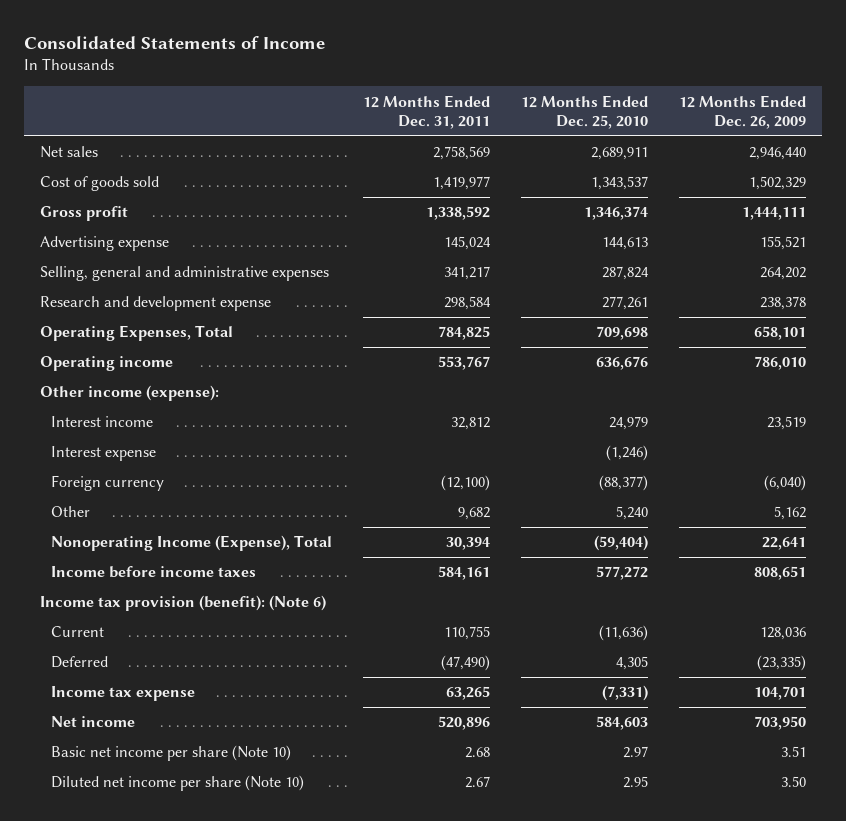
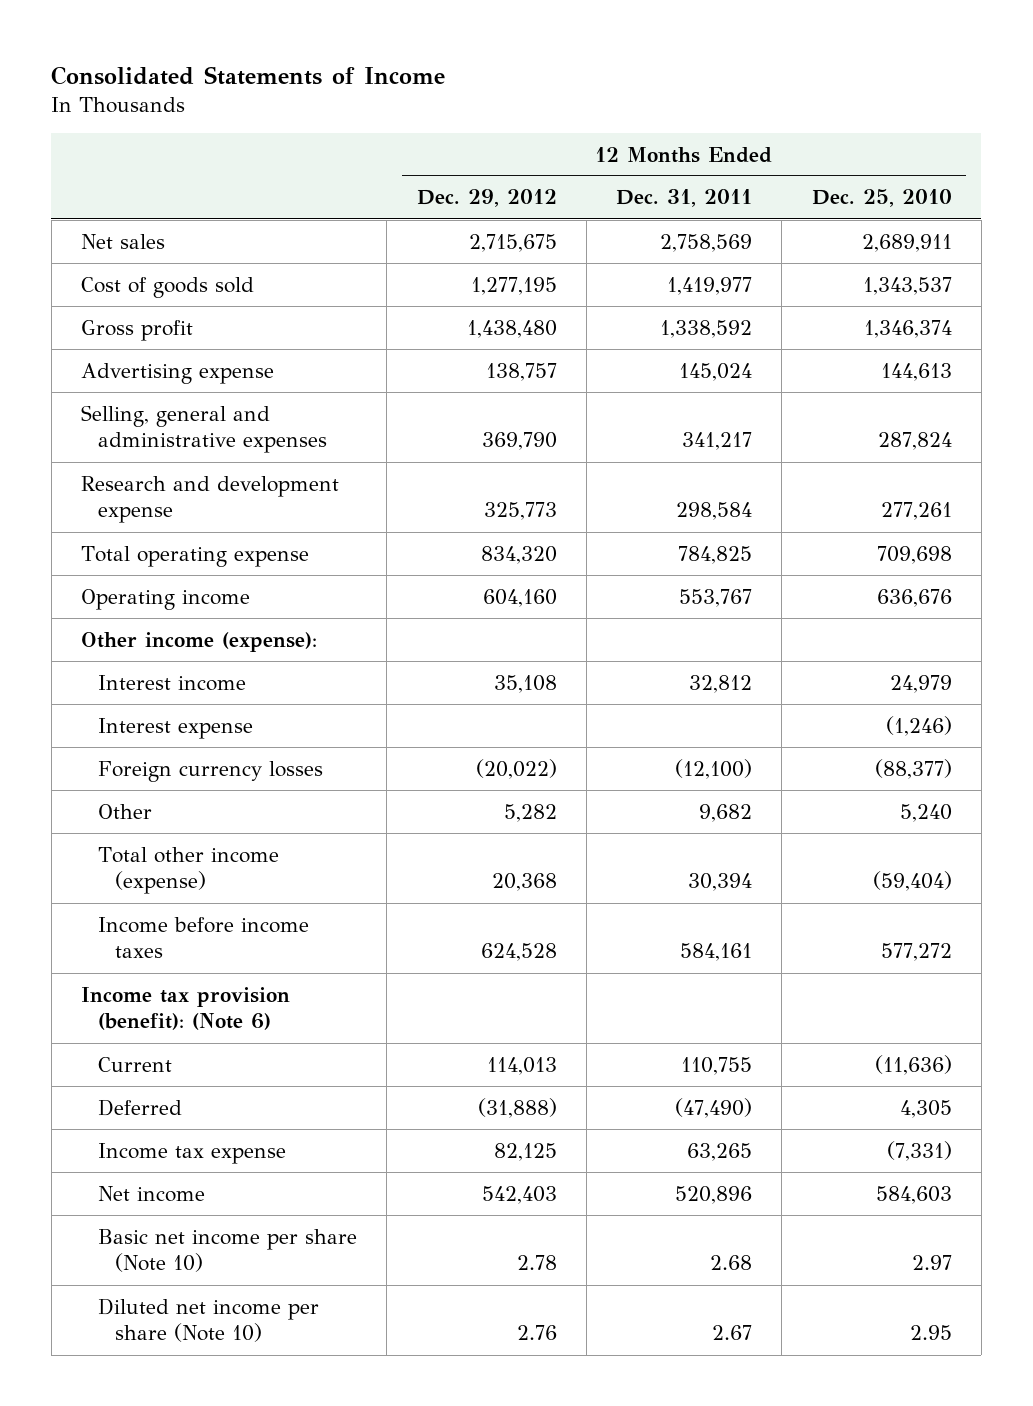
[679,94,807,129] 12 Months Ended Dec. 26, 2009 -> none
none -> [416,189,557,208] Dec. 29, 2012
[39,325,233,342] Operating Expenses, Total -> [81,545,310,567] Total operating expense
[51,475,165,492] Foreign currency -> [98,760,324,782] Foreign currency losses
[51,535,333,552] Nonoperating Income (Expense), Total -> [98,846,280,895] Total other income (expense)

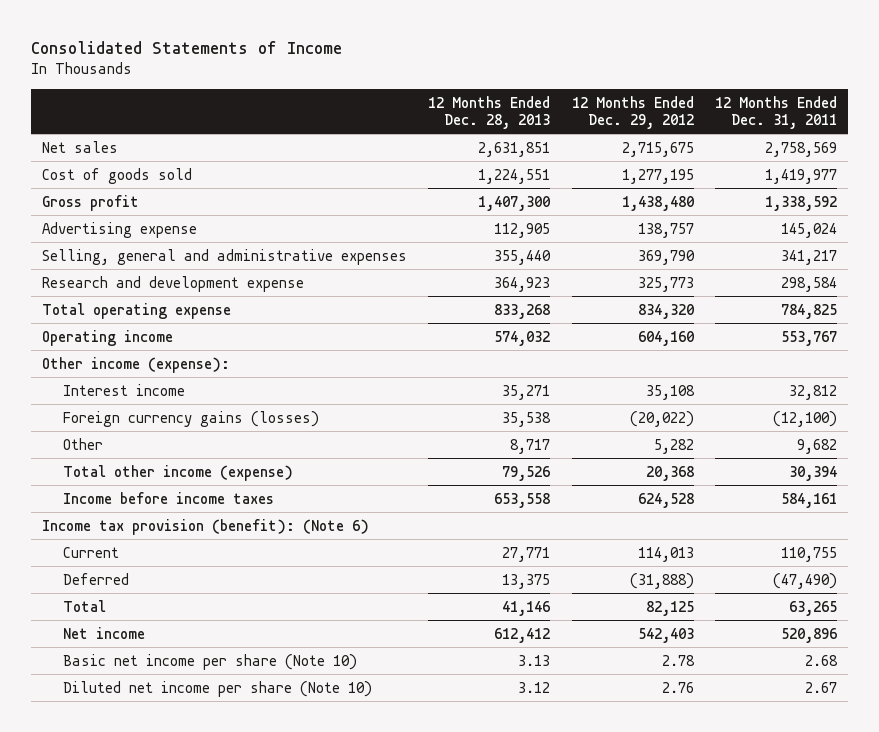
[811,189,952,208] Dec. 25, 2010 -> none
none -> [428,95,551,130] 12 Months Ended Dec. 28, 2013
[98,717,254,739] Interest expense -> none
[98,760,324,782] Foreign currency losses -> [63,410,320,427] Foreign currency gains (losses)
[98,1142,287,1164] Income tax expense -> [63,599,107,612] Total

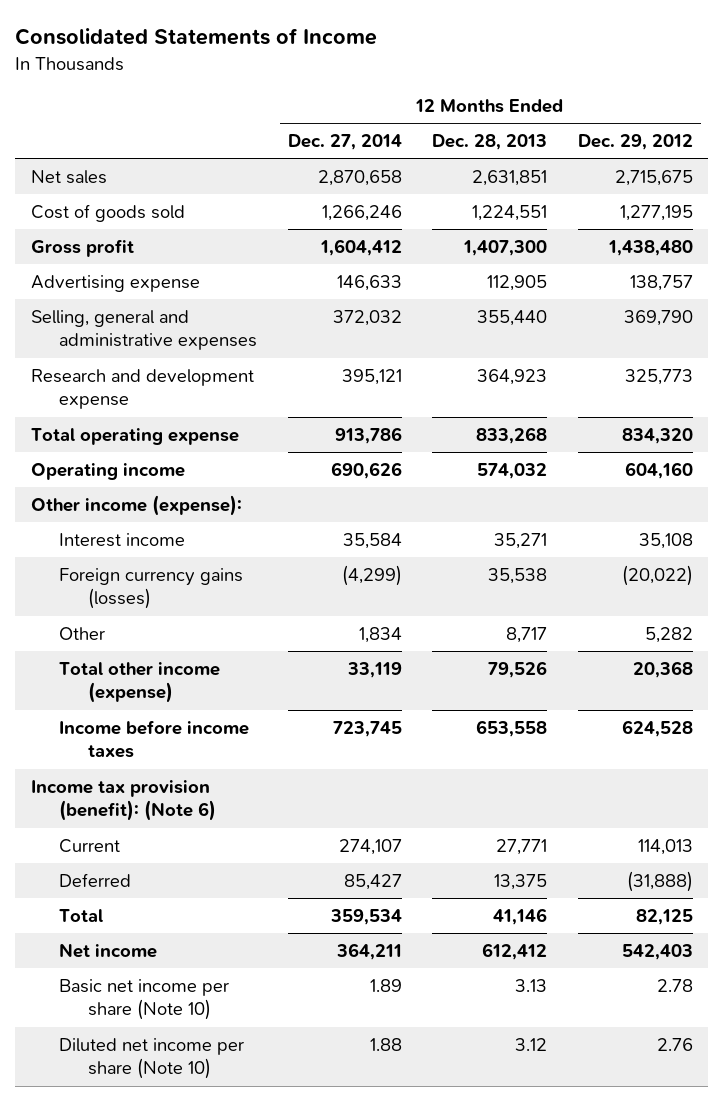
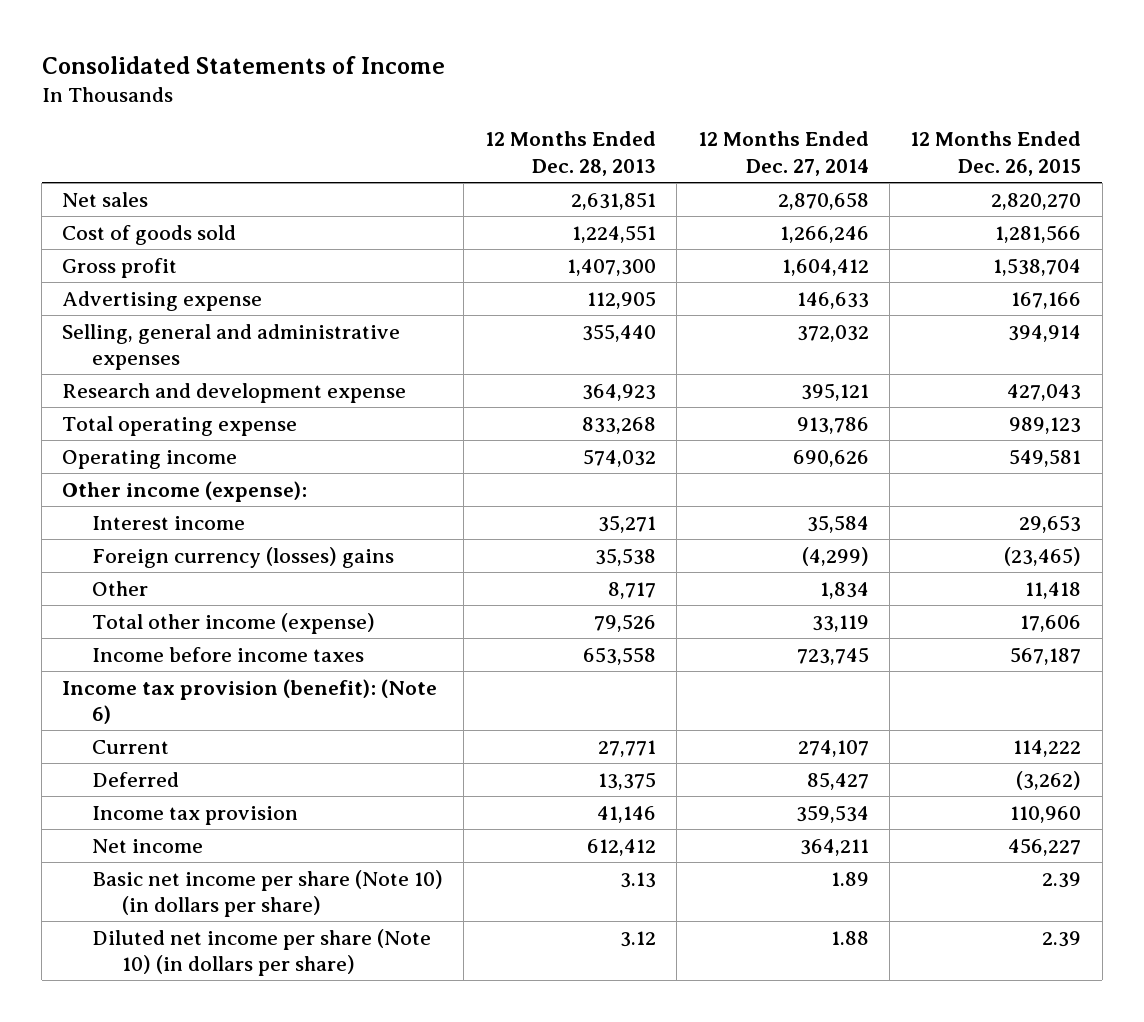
[578,134,694,151] Dec. 29, 2012 -> none
none -> [910,131,1082,176] 12 Months Ended Dec. 26, 2015
[59,567,244,610] Foreign currency gains (losses) -> [92,546,395,568] Foreign currency (losses) gains
[59,908,104,922] Total -> [92,805,299,825] Income tax provision
[59,978,230,1021] Basic net income per share (Note 10) -> [92,869,444,918] Basic net income per share (Note 10) (in dollars per share)
[59,1037,245,1080] Diluted net income per share (Note 10) -> [92,928,432,977] Diluted net income per share (Note 10) (in dollars per share)

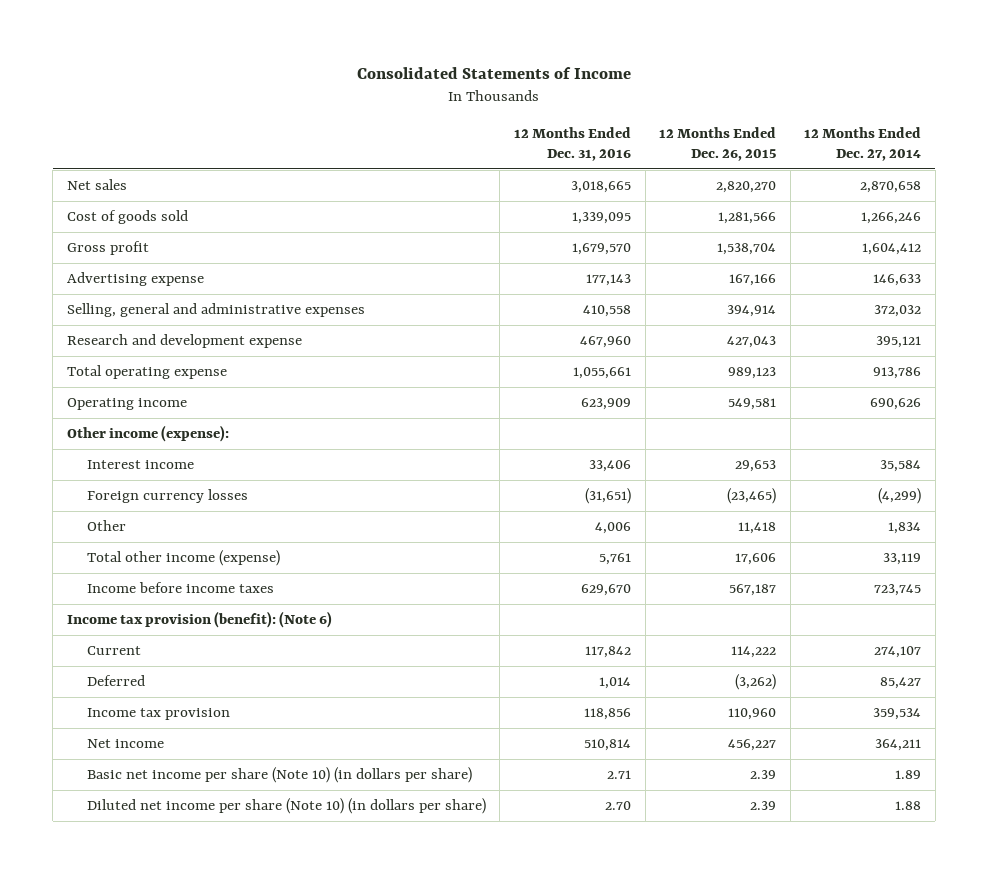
[484,131,656,176] 12 Months Ended Dec. 28, 2013 -> none
none -> [513,127,631,162] 12 Months Ended Dec. 31, 2016
[92,546,395,568] Foreign currency (losses) gains -> [86,489,248,504] Foreign currency losses

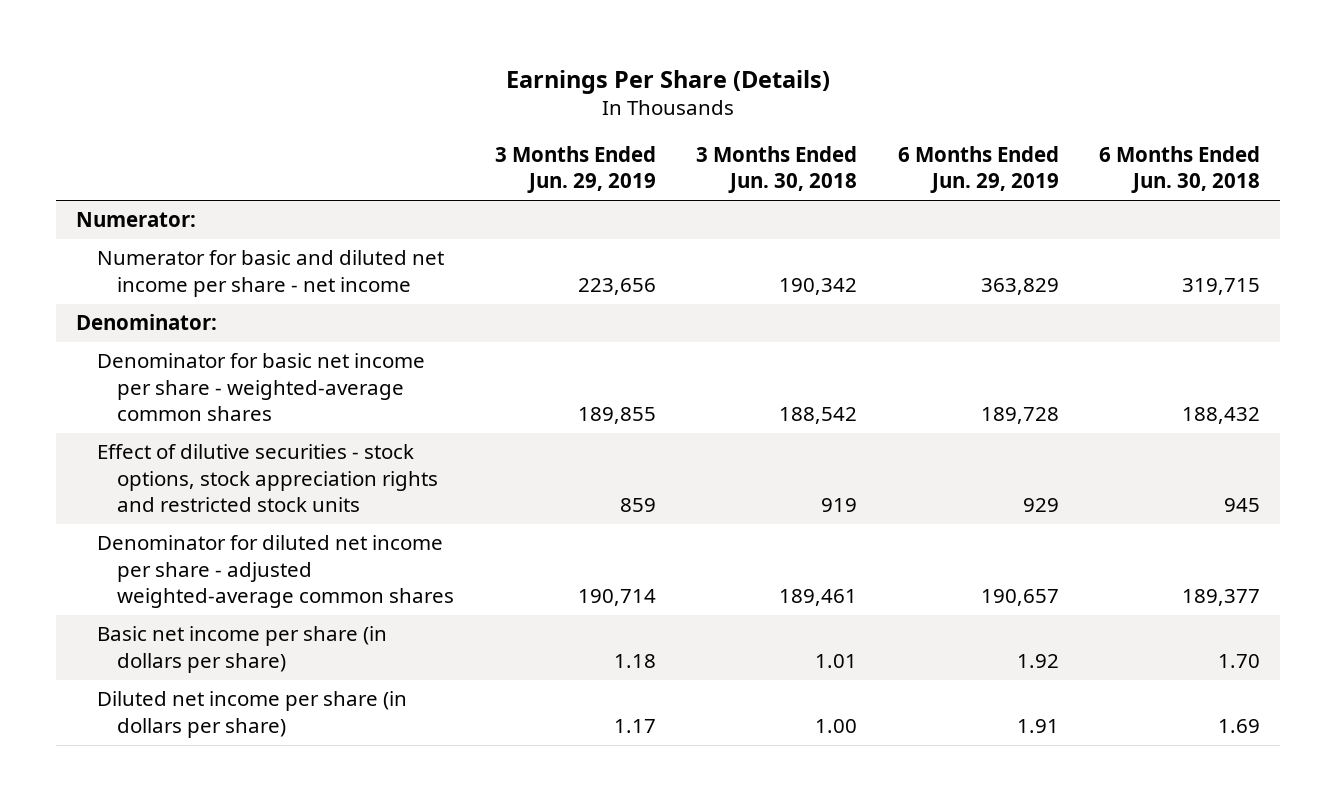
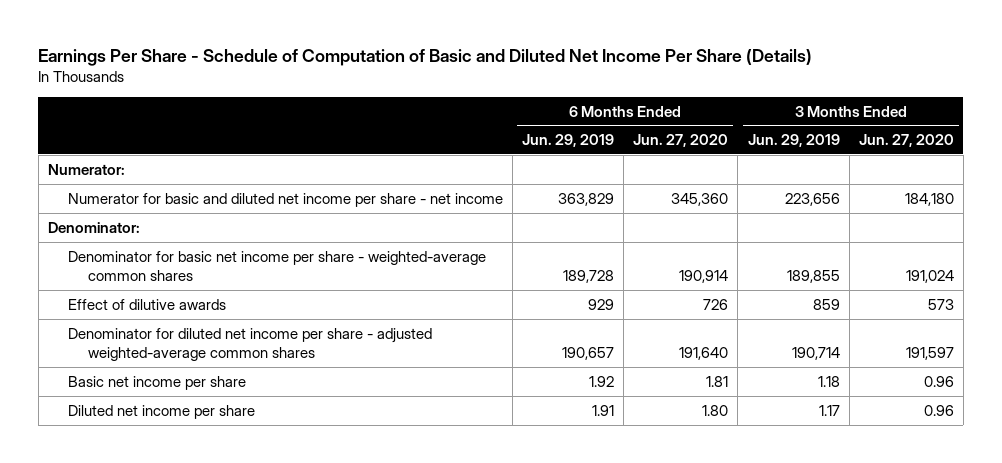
[506,69,831,94] Earnings Per Share (Details) -> [38,48,813,66] Earnings Per Share - Schedule of Computation of Basic and Diluted Net Income Per Share (Details)
[696,145,858,194] 3 Months Ended Jun. 30, 2018 -> none
[1099,145,1261,194] 6 Months Ended Jun. 30, 2018 -> none
none -> [633,134,729,148] Jun. 27, 2020
none -> [858,134,954,148] Jun. 27, 2020
[96,444,439,513] Effect of dilutive securities - stock options, stock appreciation rights and restricted stock units -> [67,298,226,310] Effect of dilutive awards
[96,626,387,673] Basic net income per share (in dollars per share) -> [67,375,246,390] Basic net income per share
[96,691,407,738] Diluted net income per share (in dollars per share) -> [67,404,255,419] Diluted net income per share

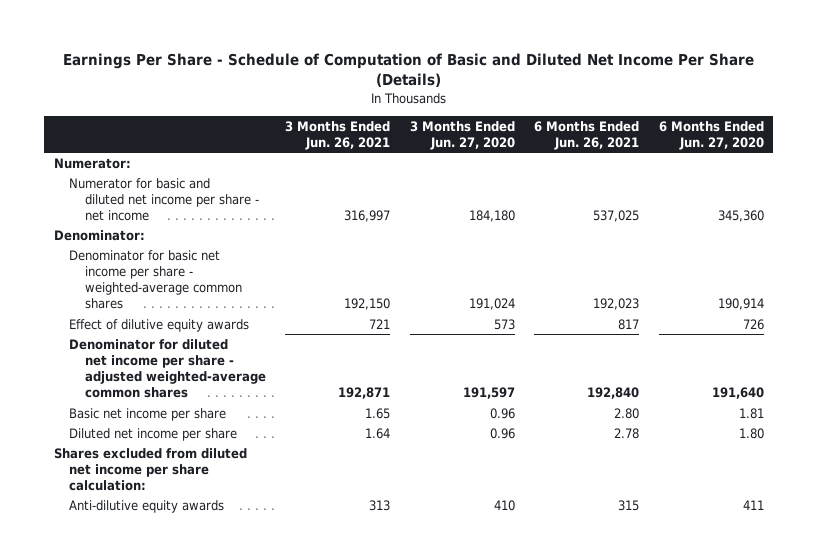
[521,134,614,148] Jun. 29, 2019 -> none
[747,134,840,148] Jun. 29, 2019 -> none
none -> [285,120,391,151] 3 Months Ended Jun. 26, 2021
none -> [534,120,640,151] 6 Months Ended Jun. 26, 2021
[67,298,226,310] Effect of dilutive awards -> [69,318,250,332] Effect of dilutive equity awards
none -> [54,447,248,492] Shares excluded from diluted net income per share calculation:
none -> [69,499,225,513] Anti-dilutive equity awards

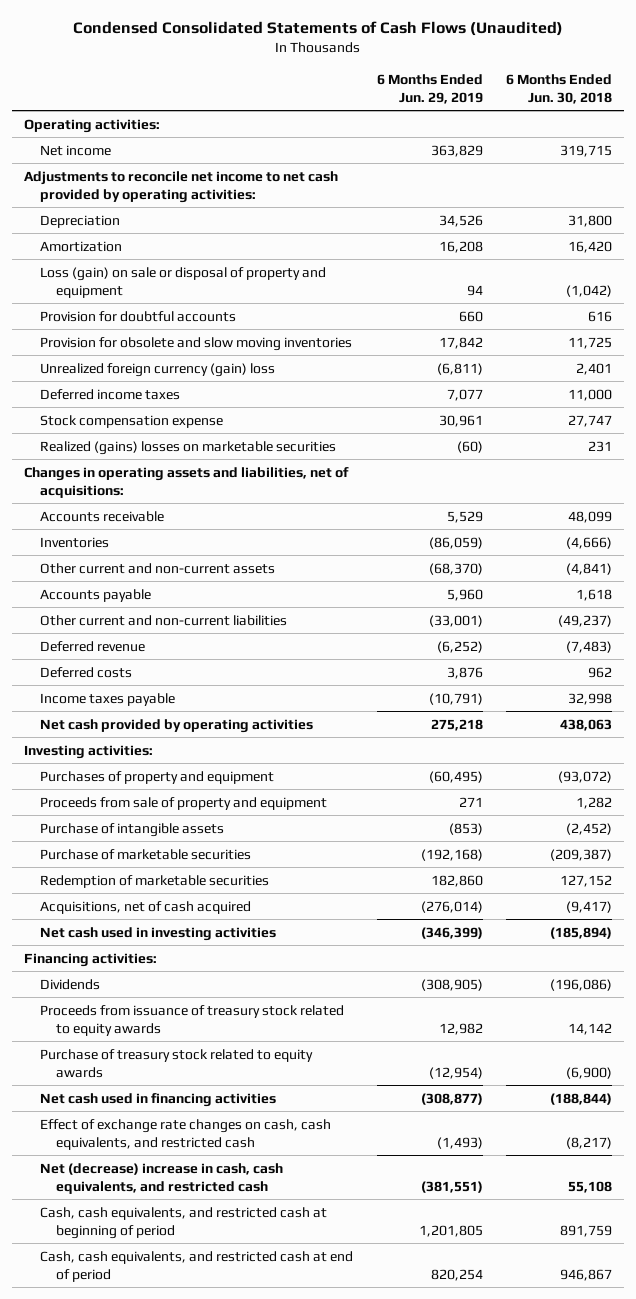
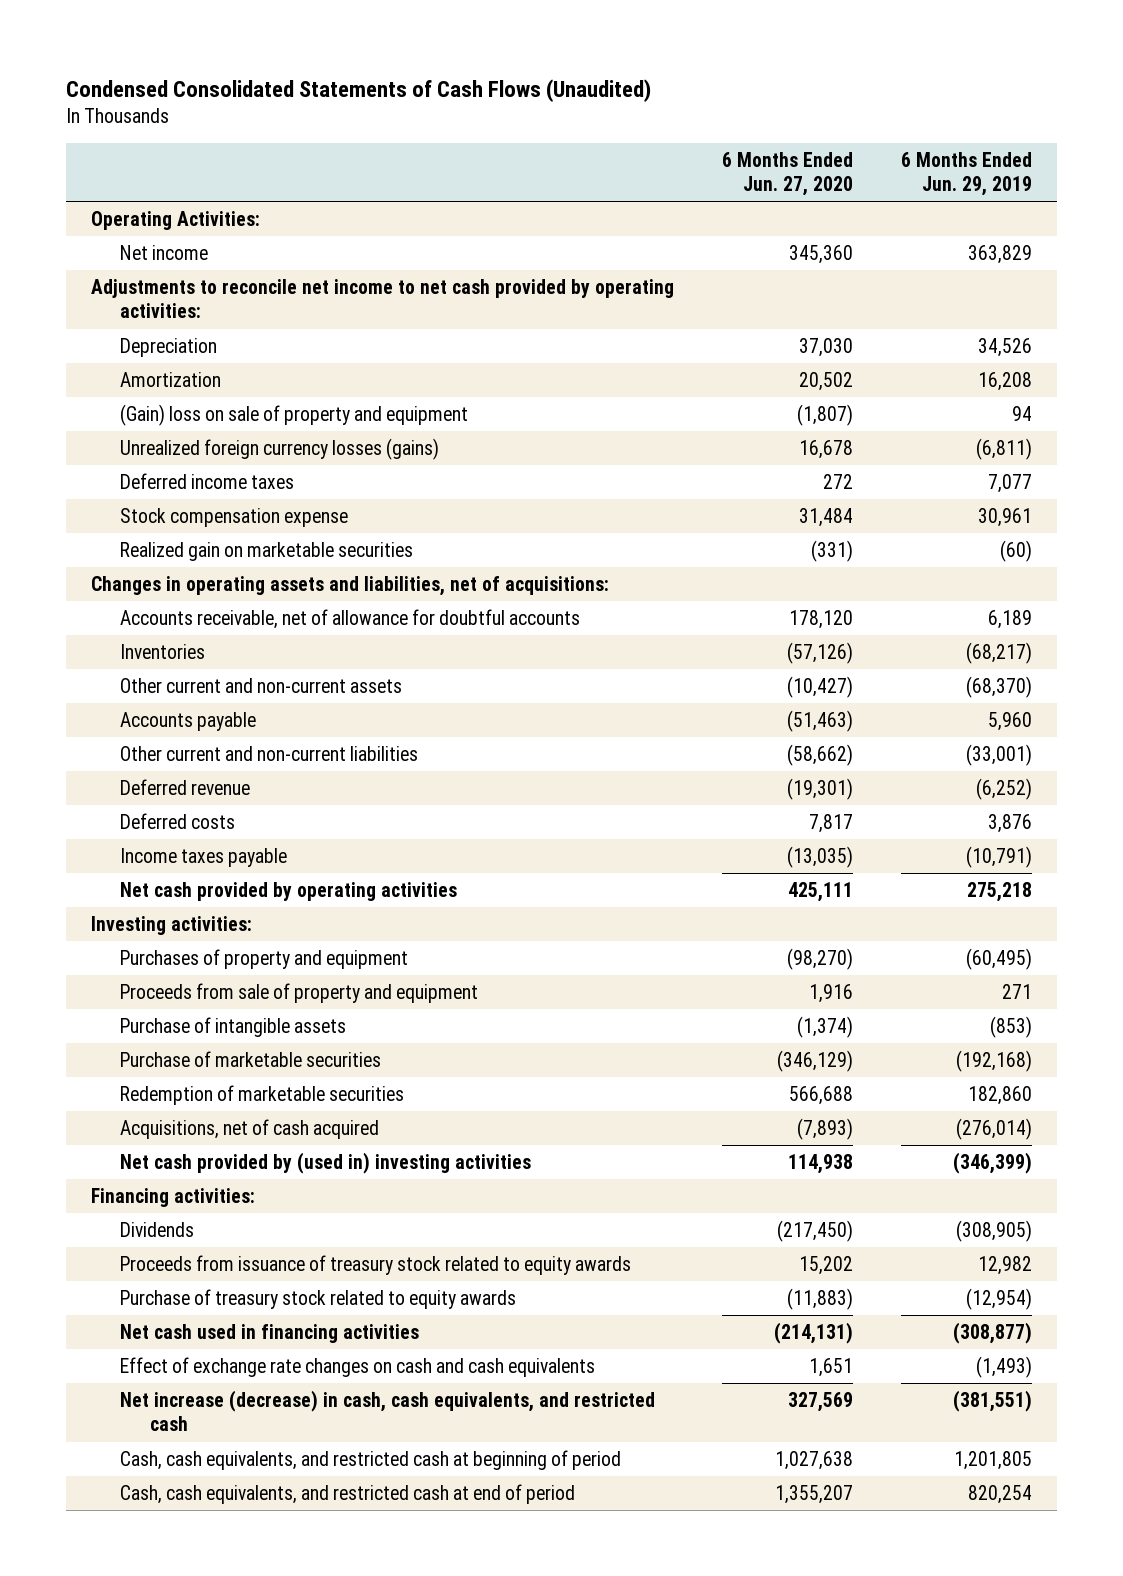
[506,73,613,104] 6 Months Ended Jun. 30, 2018 -> none
none -> [721,151,853,197] 6 Months Ended Jun. 27, 2020
[23,118,160,133] Operating activities: -> [90,211,260,231] Operating Activities:
[39,310,236,322] Provision for doubtful accounts -> none
[39,336,352,351] Provision for obsolete and slow moving inventories -> none
[39,266,326,298] Loss (gain) on sale or disposal of property and equipment -> [120,404,469,427] (Gain) loss on sale of property and equipment
[39,362,275,377] Unrealized foreign currency (gain) loss -> [120,438,440,461] Unrealized foreign currency losses (gains)
[39,440,336,455] Realized (gains) losses on marketable securities -> [120,542,414,562] Realized gain on marketable securities
[39,510,164,522] Accounts receivable -> [120,609,581,630] Accounts receivable, net of allowance for doubtful accounts
[446,510,483,523] 5,529 -> [988,610,1033,630] 6,189
[428,536,483,549] (86,059) -> [966,642,1033,665] (68,217)
[39,926,276,941] Net cash used in investing activities -> [120,1152,532,1175] Net cash provided by (used in) investing activities
[39,1118,331,1150] Effect of exchange rate changes on cash, cash equivalents, and restricted cash -> [120,1357,596,1378] Effect of exchange rate changes on cash and cash equivalents
[39,1162,283,1194] Net (decrease) increase in cash, cash equivalents, and restricted cash -> [120,1390,656,1432] Net increase (decrease) in cash, cash equivalents, and restricted cash

